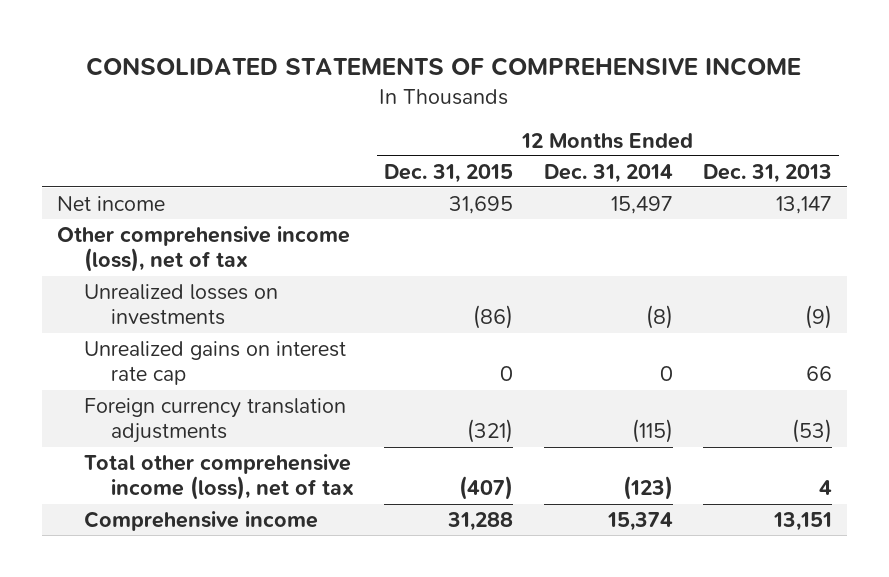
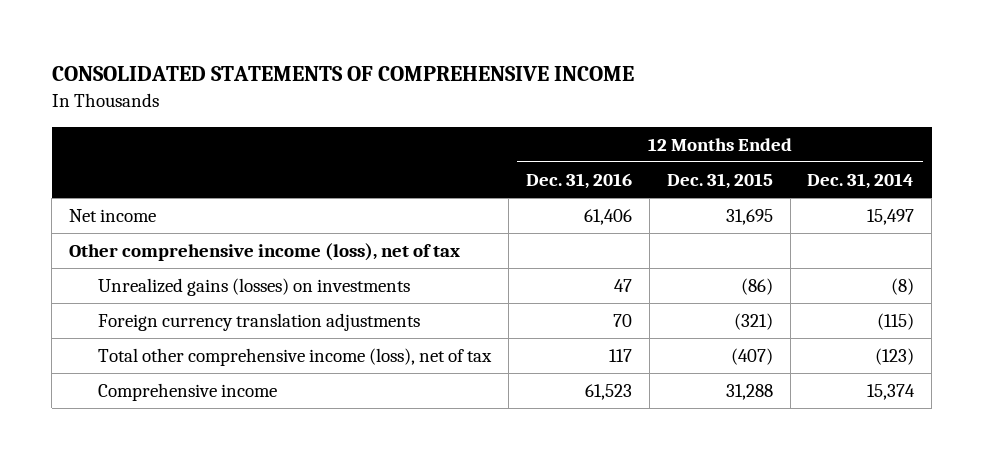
[702,163,832,183] Dec. 31, 2013 -> none
none -> [525,173,632,190] Dec. 31, 2016
[84,340,347,386] Unrealized gains on interest rate cap -> none
[84,283,279,326] Unrealized losses on investments -> [98,278,411,297] Unrealized gains (losses) on investments

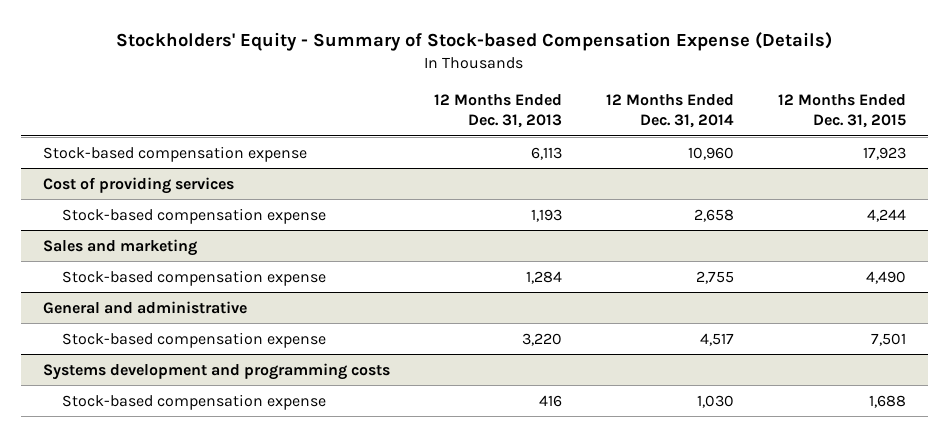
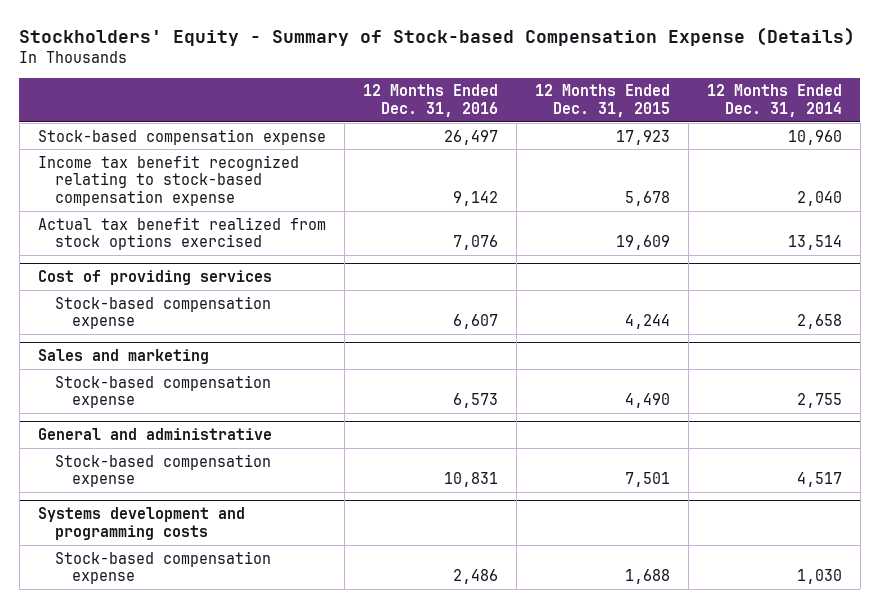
[433,93,562,129] 12 Months Ended Dec. 31, 2013 -> none
none -> [362,84,498,118] 12 Months Ended Dec. 31, 2016
none -> [37,154,299,207] Income tax benefit recognized relating to stock-based compensation expense
none -> [37,216,326,251] Actual tax benefit realized from stock options exercised

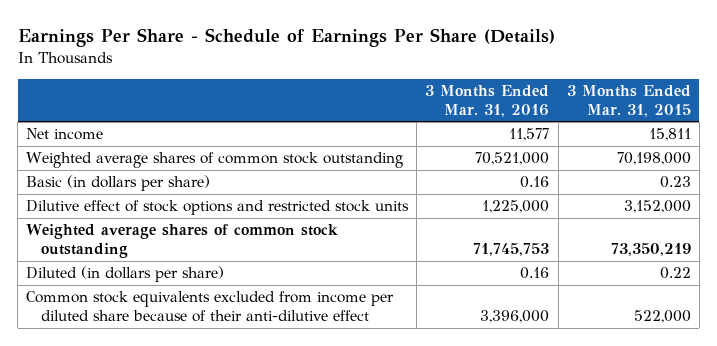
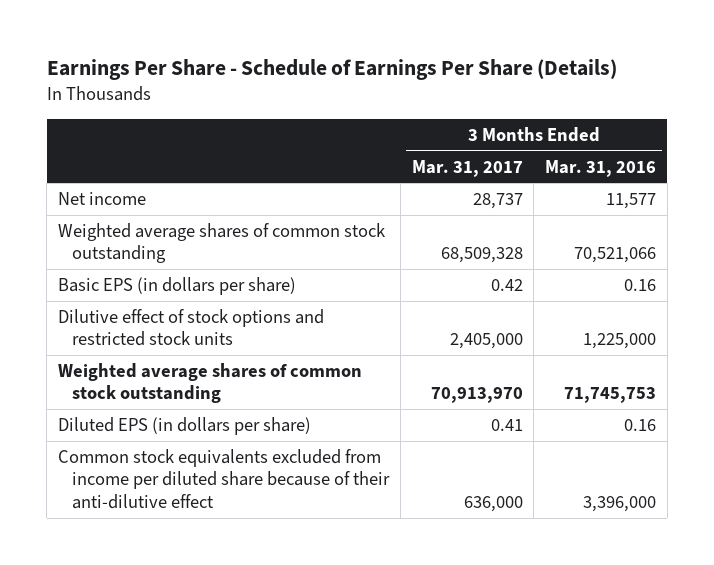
[566,84,691,117] 3 Months Ended Mar. 31, 2015 -> none
none -> [411,159,523,177] Mar. 31, 2017
[475,152,550,166] 70,521,000 -> [573,247,656,264] 70,521,066
[26,175,211,192] Basic (in dollars per share) -> [57,276,296,295] Basic EPS (in dollars per share)
[26,266,225,283] Diluted (in dollars per share) -> [57,416,311,435] Diluted EPS (in dollars per share)

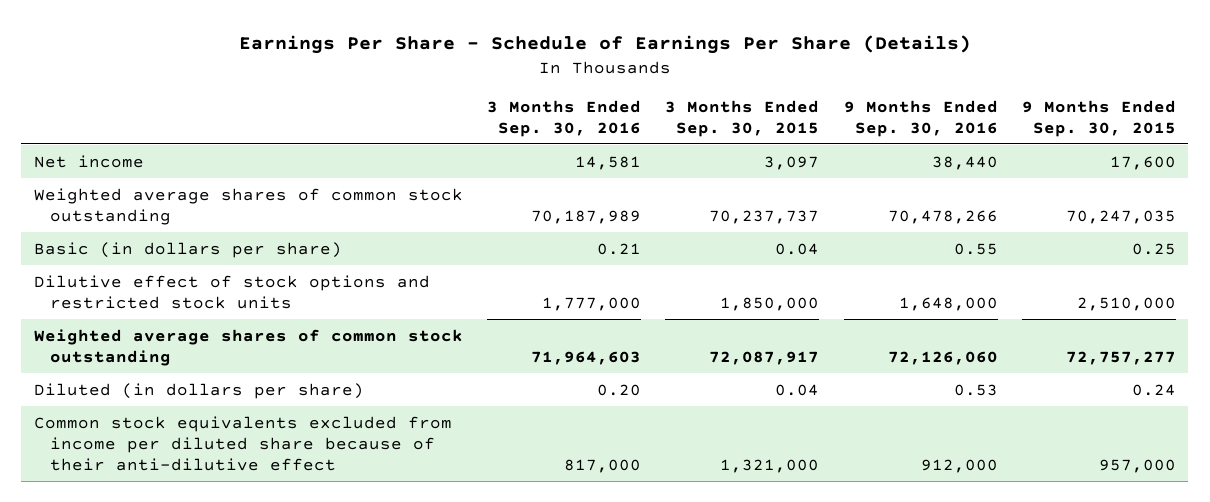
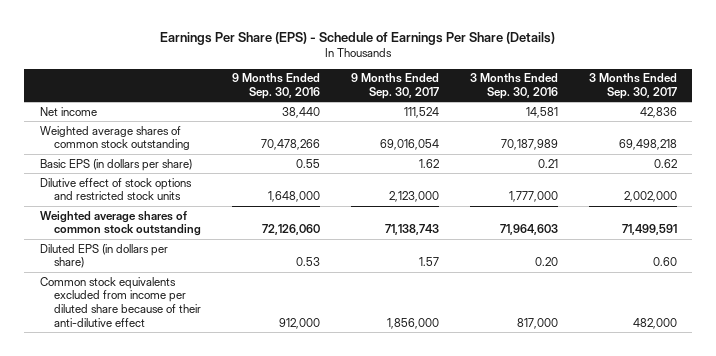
[238,34,971,54] Earnings Per Share - Schedule of Earnings Per Share (Details) -> [160,31,556,45] Earnings Per Share (EPS) - Schedule of Earnings Per Share (Details)
[665,99,820,137] 3 Months Ended Sep. 30, 2015 -> none
[1022,99,1177,137] 9 Months Ended Sep. 30, 2015 -> none
none -> [350,73,439,99] 9 Months Ended Sep. 30, 2017
none -> [588,73,677,99] 3 Months Ended Sep. 30, 2017
[33,241,342,258] Basic (in dollars per share) -> [39,158,192,171] Basic EPS (in dollars per share)
[33,382,364,399] Diluted (in dollars per share) -> [39,243,168,269] Diluted EPS (in dollars per share)

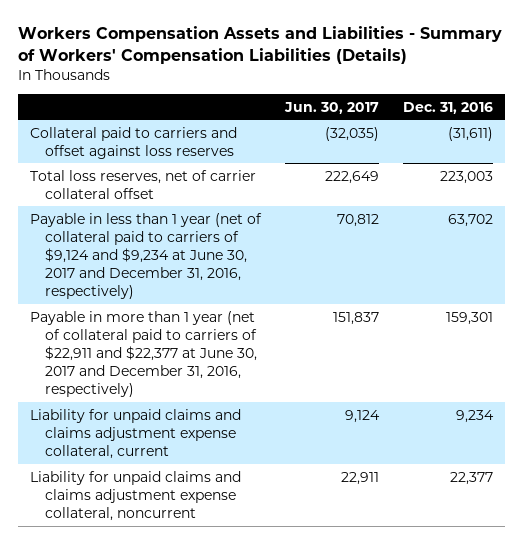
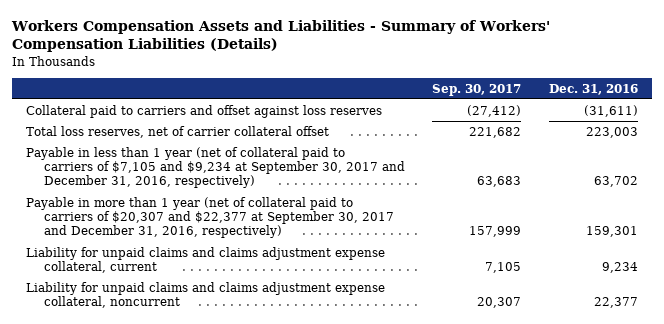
[283,101,379,114] Jun. 30, 2017 -> none
none -> [432,83,522,96] Sep. 30, 2017
[29,212,262,300] Payable in less than 1 year (net of collateral paid to carriers of $9,124 and $9,234 at June 30, 2017 and December 31, 2016, respectively) -> [26,146,405,189] Payable in less than 1 year (net of collateral paid to carriers of $7,105 and $9,234 at September 30, 2017 and December 31, 2016, respectively)
[29,310,258,398] Payable in more than 1 year (net of collateral paid to carriers of $22,911 and $22,377 at June 30, 2017 and December 31, 2016, respectively) -> [26,196,394,239] Payable in more than 1 year (net of collateral paid to carriers of $20,307 and $22,377 at September 30, 2017 and December 31, 2016, respectively)

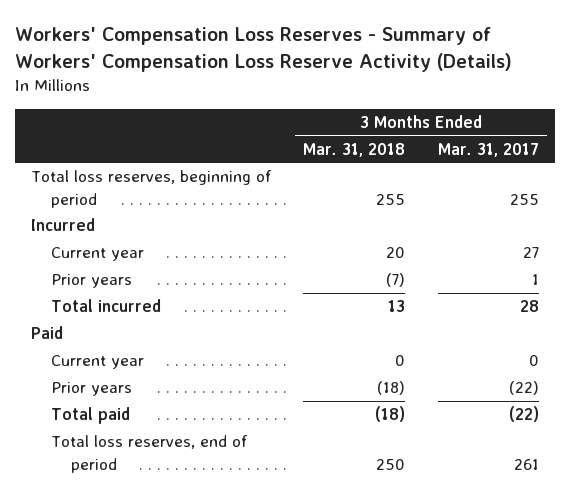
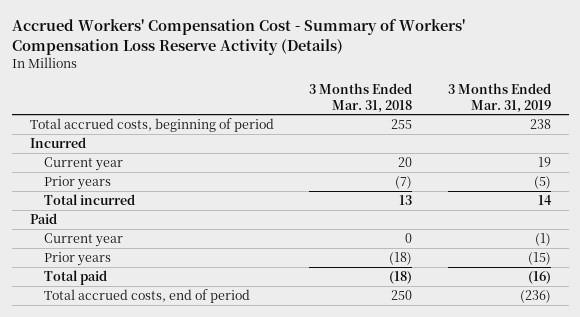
[14,27,512,73] Workers' Compensation Loss Reserves - Summary of Workers' Compensation Loss Reserve Activity (Details) -> [11,19,465,55] Accrued Workers' Compensation Cost - Summary of Workers' Compensation Loss Reserve Activity (Details)
[437,142,539,157] Mar. 31, 2017 -> none
none -> [447,83,551,113] 3 Months Ended Mar. 31, 2019
[30,170,272,208] Total loss reserves, beginning of period -> [29,117,274,132] Total accrued costs, beginning of period
[50,435,248,473] Total loss reserves, end of period -> [44,288,251,303] Total accrued costs, end of period

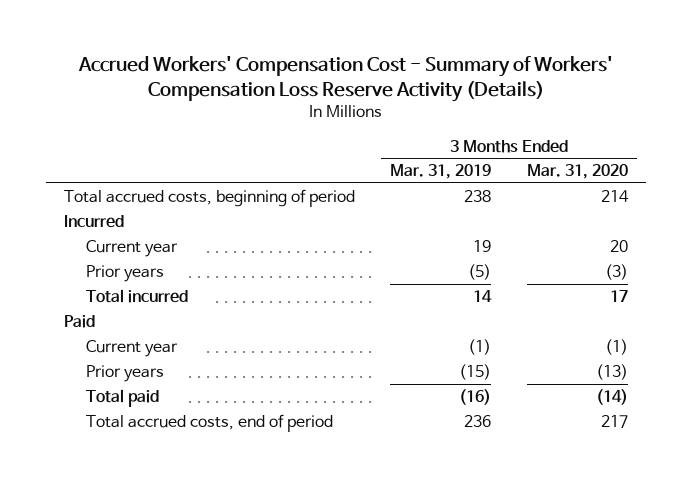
[309,83,413,113] 3 Months Ended Mar. 31, 2018 -> none
none -> [527,164,629,180] Mar. 31, 2020
[519,289,551,303] (236) -> [464,415,492,428] 236

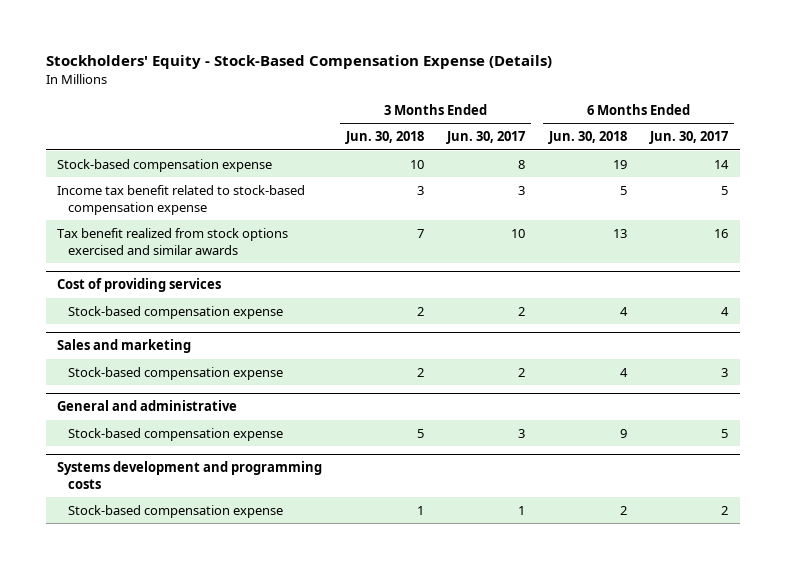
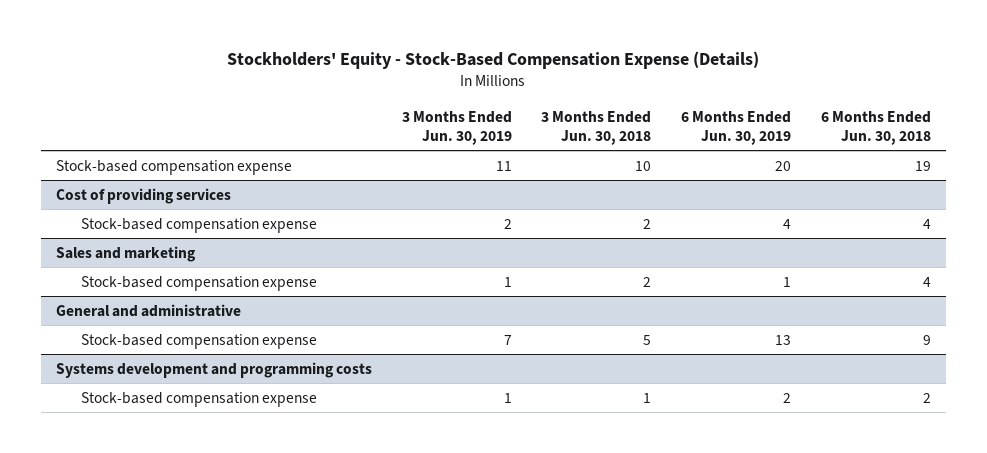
[446,131,526,145] Jun. 30, 2017 -> none
[649,131,729,145] Jun. 30, 2017 -> none
none -> [401,110,512,145] 3 Months Ended Jun. 30, 2019
none -> [681,110,792,145] 6 Months Ended Jun. 30, 2019
[57,184,306,215] Income tax benefit related to stock-based compensation expense -> none
[57,227,289,255] Tax benefit realized from stock options exercised and similar awards -> none

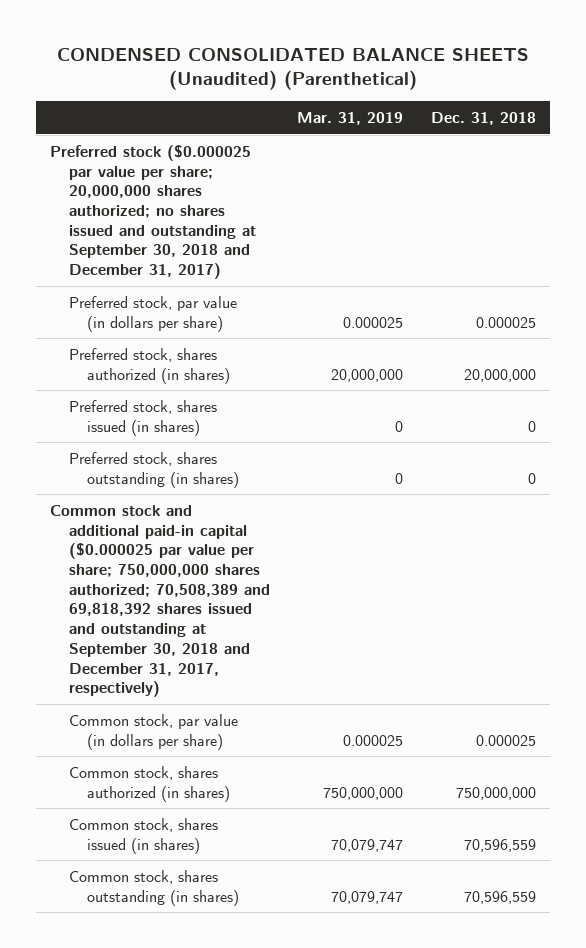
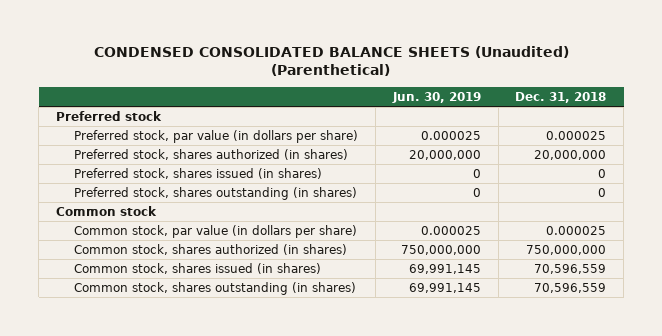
[297,112,404,126] Mar. 31, 2019 -> none
none -> [391,91,481,103] Jun. 30, 2019
[49,144,256,280] Preferred stock ($0.000025 par value per share; 20,000,000 shares authorized; no shares issued and outstanding at September 30, 2018 and December 31, 2017) -> [56,110,163,121] Preferred stock
[49,504,270,698] Common stock and additional paid-in capital ($0.000025 par value per share; 750,000,000 shares authorized; 70,508,389 and 69,818,392 shares issued and outstanding at September 30, 2018 and December 31, 2017, respectively) -> [56,205,158,216] Common stock

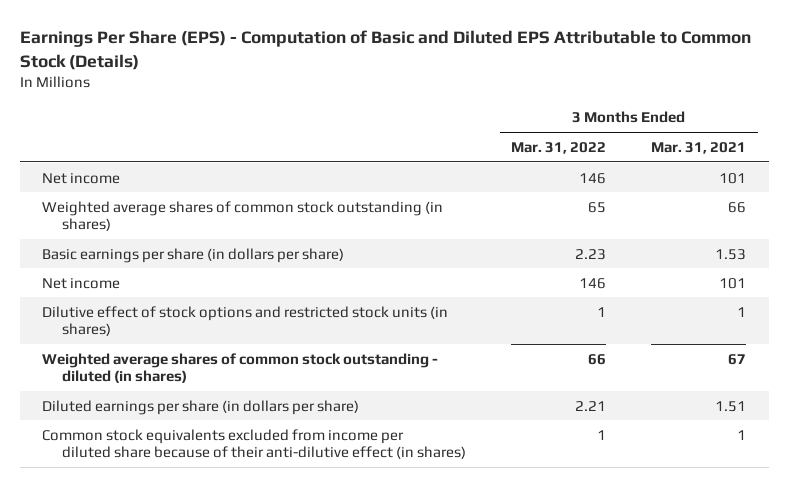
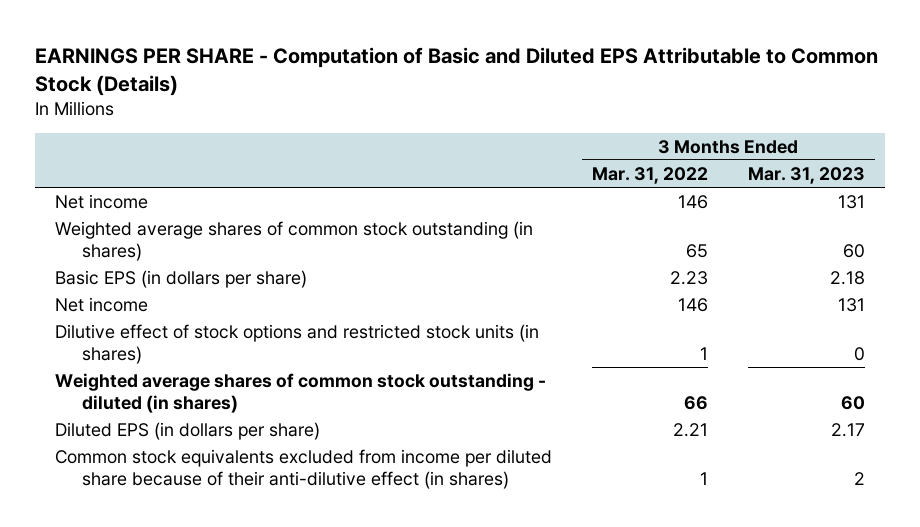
[19,30,751,70] Earnings Per Share (EPS) - Computation of Basic and Diluted EPS Attributable to Common Stock (Details) -> [35,46,879,96] EARNINGS PER SHARE - Computation of Basic and Diluted EPS Attributable to Common Stock (Details)
[651,141,747,154] Mar. 31, 2021 -> none
none -> [747,166,865,184] Mar. 31, 2023
[42,247,345,263] Basic earnings per share (in dollars per share) -> [54,269,307,288] Basic EPS (in dollars per share)
[42,399,360,415] Diluted earnings per share (in dollars per share) -> [54,421,320,440] Diluted EPS (in dollars per share)

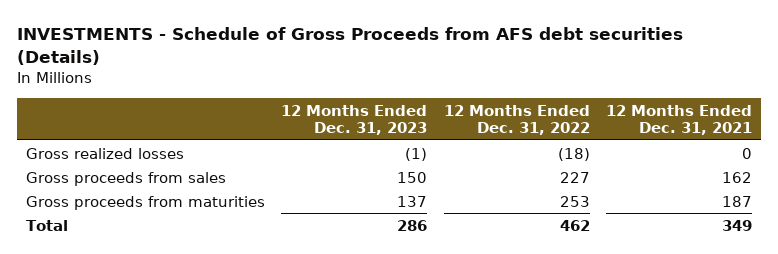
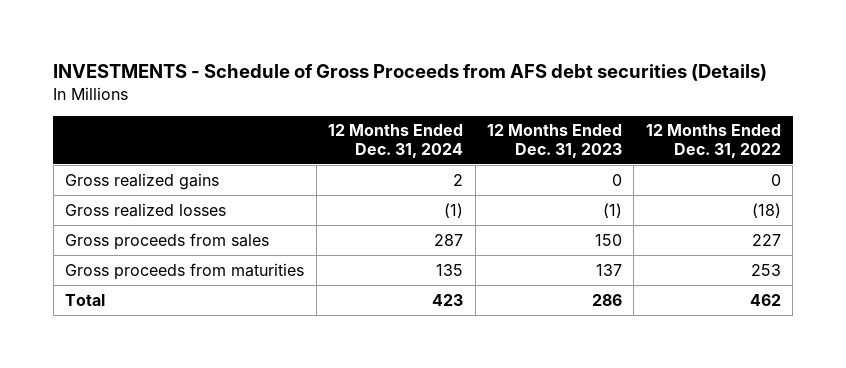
[606,104,753,135] 12 Months Ended Dec. 31, 2021 -> none
none -> [328,124,464,158] 12 Months Ended Dec. 31, 2024
none -> [65,172,220,190] Gross realized gains

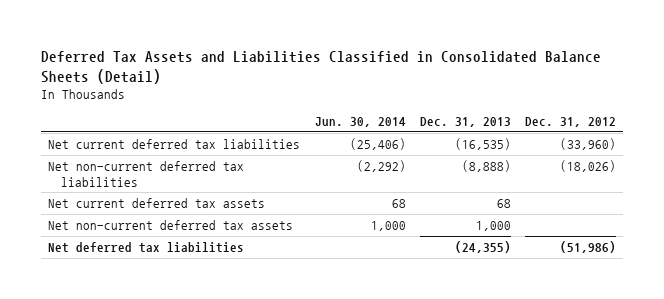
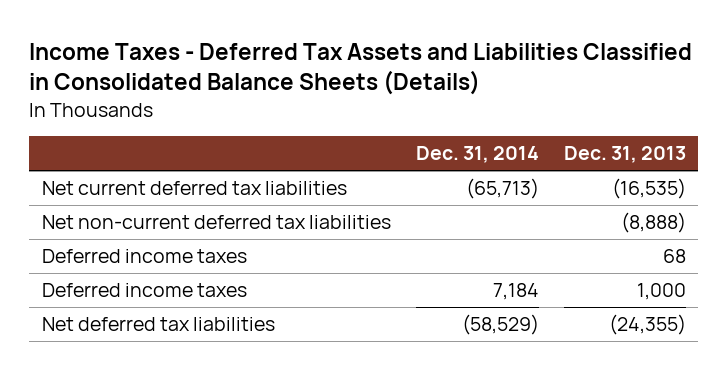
[41,50,602,84] Deferred Tax Assets and Liabilities Classified in Consolidated Balance Sheets (Detail) -> [29,42,693,96] Income Taxes - Deferred Tax Assets and Liabilities Classified in Consolidated Balance Sheets (Details)
[314,117,406,128] Jun. 30, 2014 -> none
[524,117,616,128] Dec. 31, 2012 -> none
none -> [415,146,539,164] Dec. 31, 2014
[48,197,266,208] Net current deferred tax assets -> [41,249,247,264] Deferred income taxes
[48,219,294,230] Net non-current deferred tax assets -> [41,283,247,298] Deferred income taxes

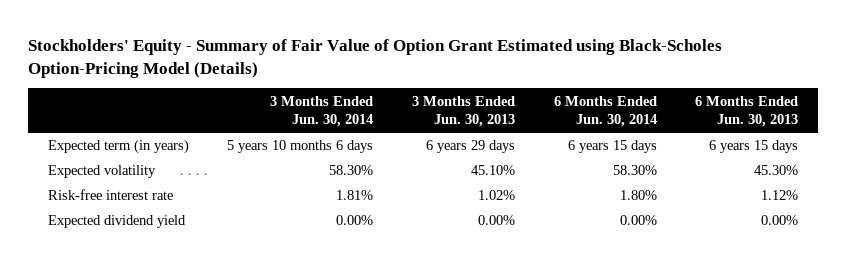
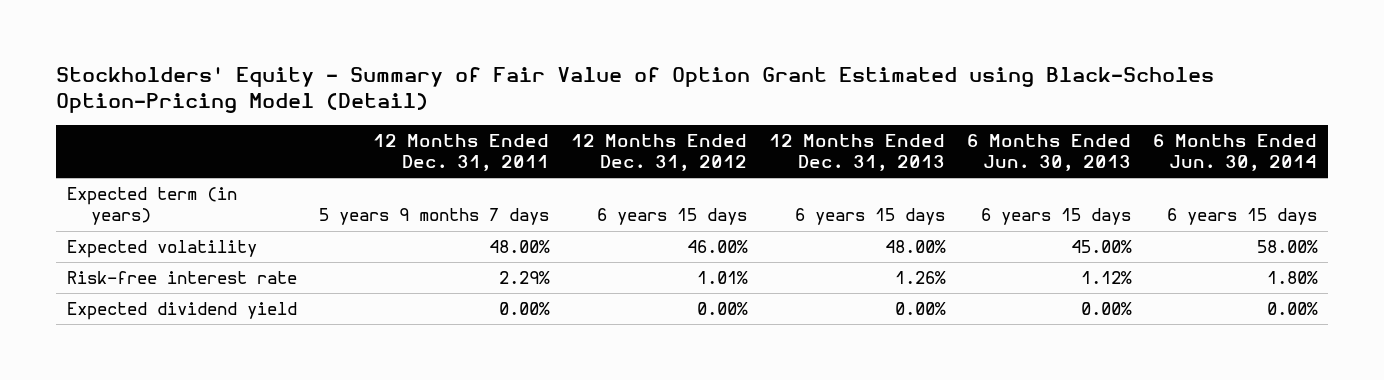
[28,38,723,78] Stockholders' Equity - Summary of Fair Value of Option Grant Estimated using Black-Scholes Option-Pricing Model (Details) -> [55,66,1214,114] Stockholders' Equity - Summary of Fair Value of Option Grant Estimated using Black-Scholes Option-Pricing Model (Detail)
[270,95,374,128] 3 Months Ended Jun. 30, 2014 -> none
[411,95,515,128] 3 Months Ended Jun. 30, 2013 -> none
none -> [372,133,549,172] 12 Months Ended Dec. 31, 2011
none -> [570,133,747,172] 12 Months Ended Dec. 31, 2012
none -> [769,133,946,172] 12 Months Ended Dec. 31, 2013
[612,165,657,176] 58.30% -> [1257,240,1319,254] 58.00%
[754,165,799,176] 45.30% -> [1071,240,1133,254] 45.00%

